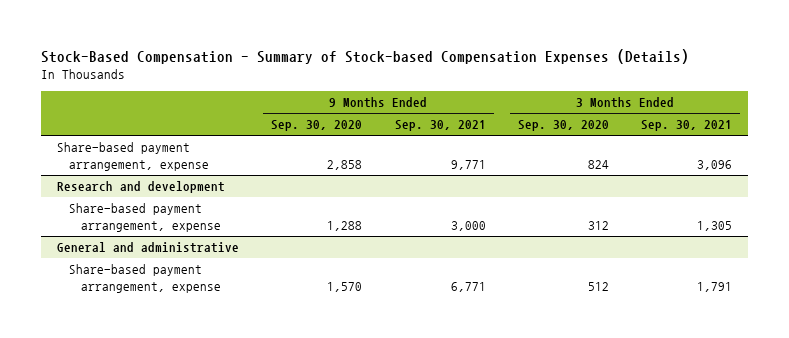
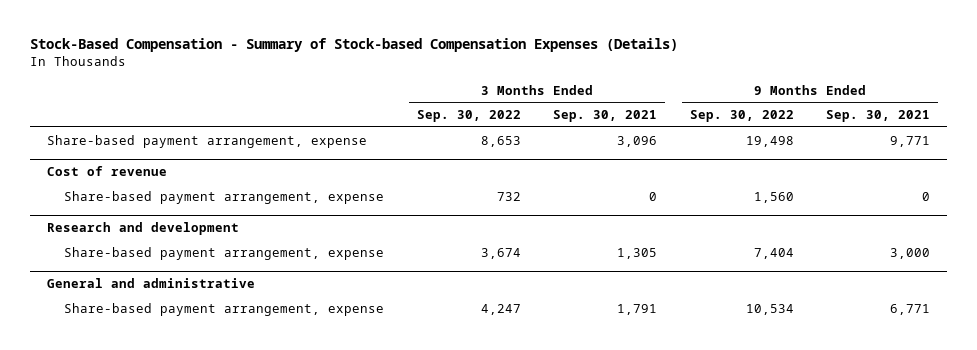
[271,120,363,132] Sep. 30, 2020 -> none
[517,120,609,132] Sep. 30, 2020 -> none
none -> [416,110,521,123] Sep. 30, 2022
none -> [689,110,794,123] Sep. 30, 2022
none -> [46,165,167,176] Cost of revenue
none -> [64,190,385,204] Share-based payment arrangement, expense

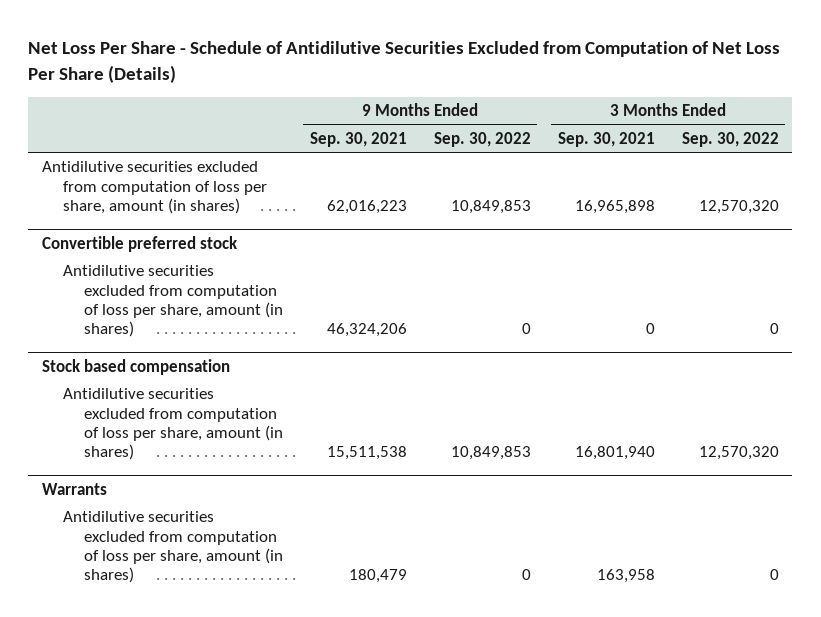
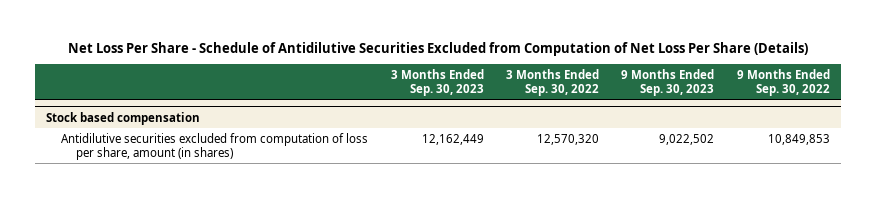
[309,131,407,147] Sep. 30, 2021 -> none
[557,131,655,147] Sep. 30, 2021 -> none
none -> [390,68,484,96] 3 Months Ended Sep. 30, 2023
none -> [621,68,715,96] 9 Months Ended Sep. 30, 2023
[42,161,267,215] Antidilutive securities excluded from computation of loss per share, amount (in shares) -> none
[42,235,239,252] Convertible preferred stock -> none
[62,265,283,338] Antidilutive securities excluded from computation of loss per share, amount (in shares) -> none
[42,482,108,495] Warrants -> none
[62,511,283,584] Antidilutive securities excluded from computation of loss per share, amount (in shares) -> none

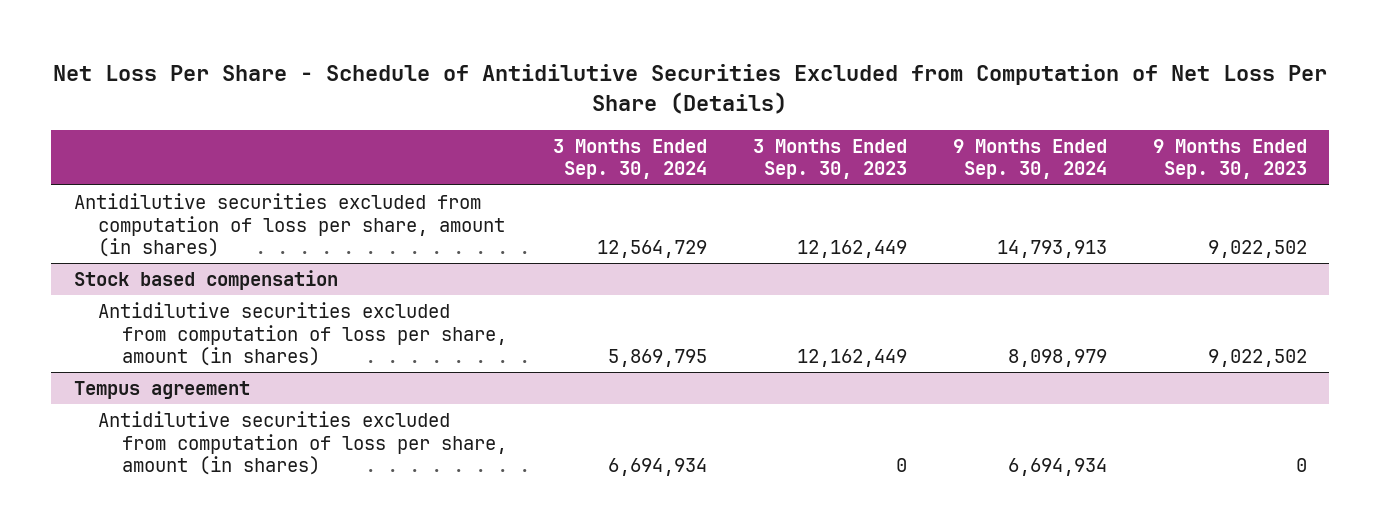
[505,68,599,96] 3 Months Ended Sep. 30, 2022 -> none
[736,68,830,96] 9 Months Ended Sep. 30, 2022 -> none
none -> [553,139,708,180] 3 Months Ended Sep. 30, 2024
none -> [952,139,1107,180] 9 Months Ended Sep. 30, 2024
none -> [73,193,506,257] Antidilutive securities excluded from computation of loss per share, amount (in shares)
none -> [73,381,250,400] Tempus agreement
none -> [98,411,508,475] Antidilutive securities excluded from computation of loss per share, amount (in shares)

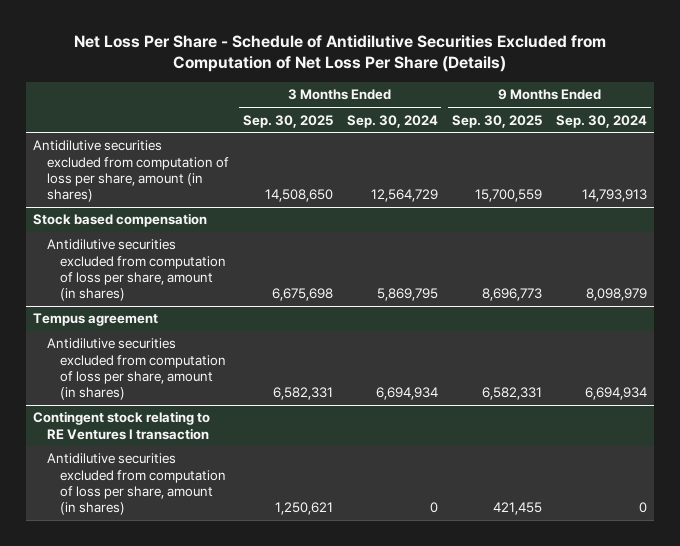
[752,139,907,180] 3 Months Ended Sep. 30, 2023 -> none
[1152,139,1307,180] 9 Months Ended Sep. 30, 2023 -> none
none -> [242,114,333,128] Sep. 30, 2025
none -> [451,114,542,128] Sep. 30, 2025
none -> [32,411,210,440] Contingent stock relating to RE Ventures I transaction
none -> [46,453,227,515] Antidilutive securities excluded from computation of loss per share, amount (in shares)

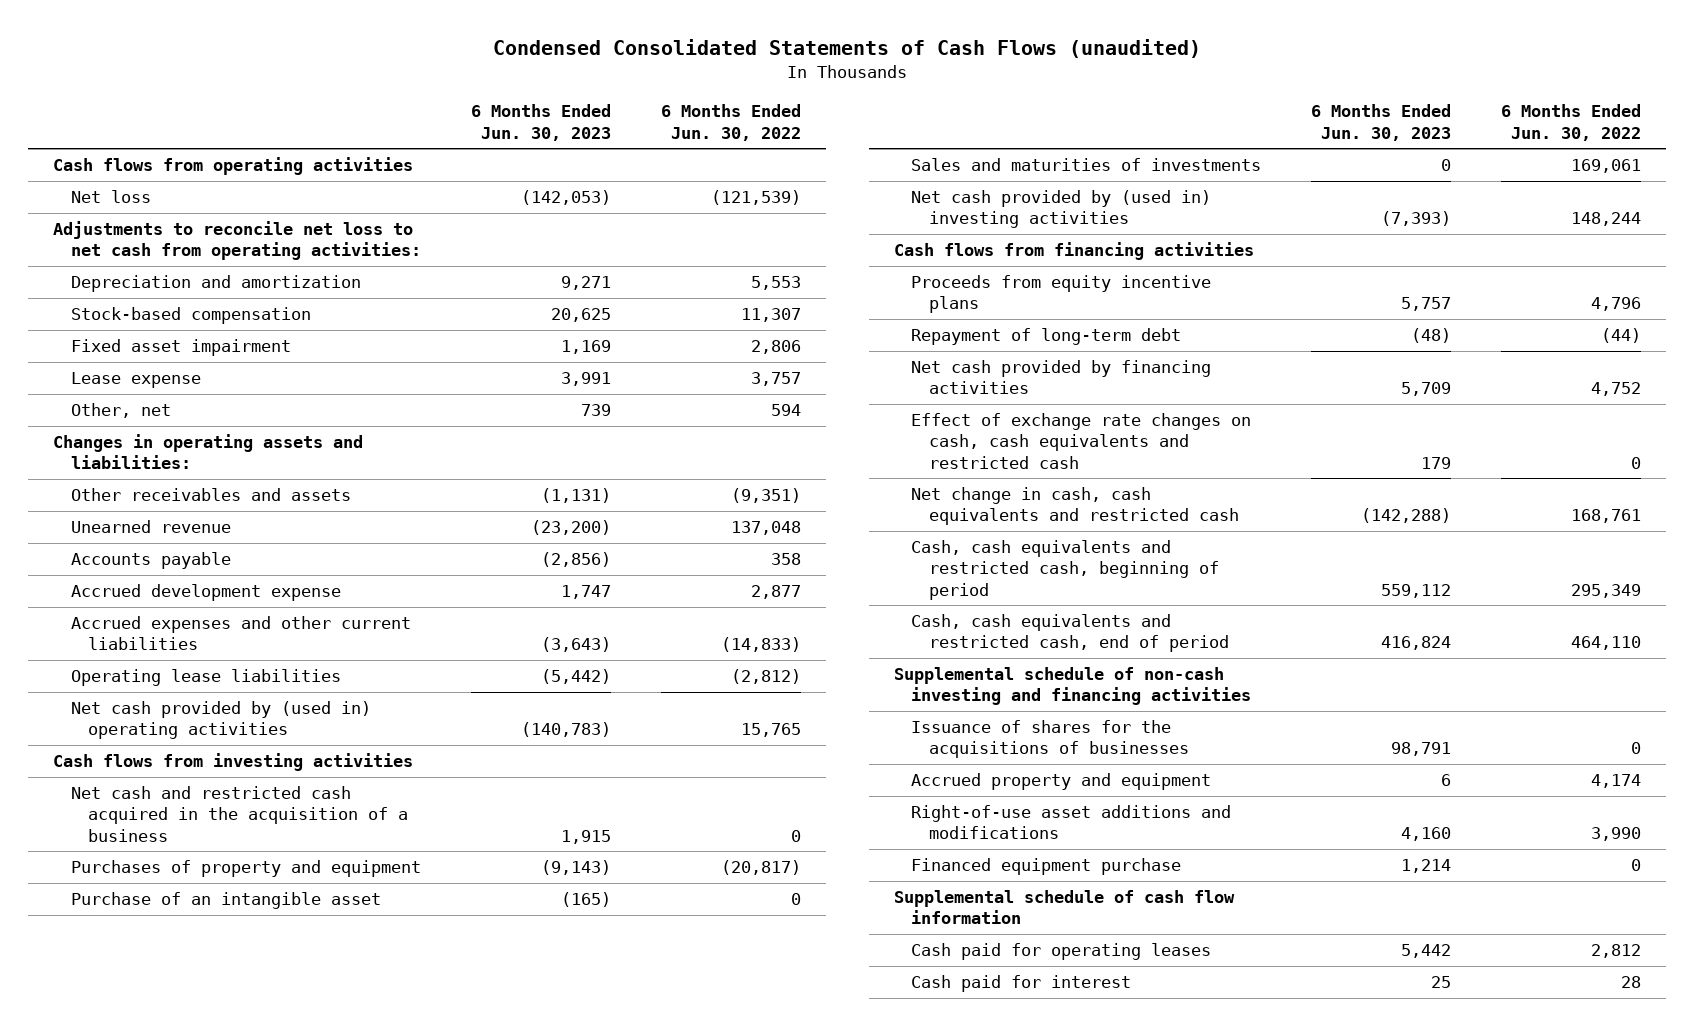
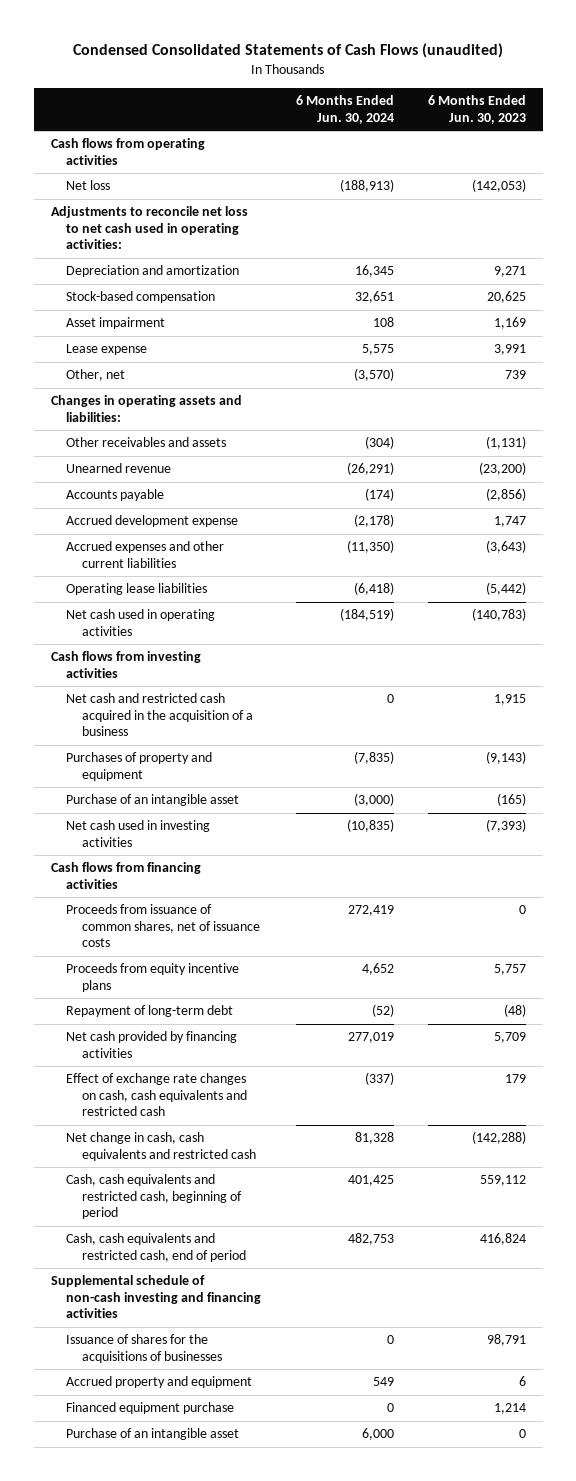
[660,104,801,141] 6 Months Ended Jun. 30, 2022 -> none
none -> [295,95,394,124] 6 Months Ended Jun. 30, 2024
[52,221,421,261] Adjustments to reconcile net loss to net cash from operating activities: -> [50,206,248,250] Adjustments to reconcile net loss to net cash used in operating activities:
[70,339,291,357] Fixed asset impairment -> [66,317,166,330] Asset impairment
[70,701,371,740] Net cash provided by (used in) operating activities -> [66,609,216,636] Net cash used in operating activities
[911,158,1262,172] Sales and maturities of investments -> none
[911,190,1212,229] Net cash provided by (used in) investing activities -> [66,820,211,847] Net cash used in investing activities
none -> [66,904,261,948] Proceeds from issuance of common shares, net of issuance costs
[911,805,1232,840] Right-of-use asset additions and modifications -> none
[893,890,1235,925] Supplemental schedule of cash flow information -> none
[911,943,1212,961] Cash paid for operating leases -> none
[911,975,1132,993] Cash paid for interest -> none
none -> [66,1428,240,1441] Purchase of an intangible asset

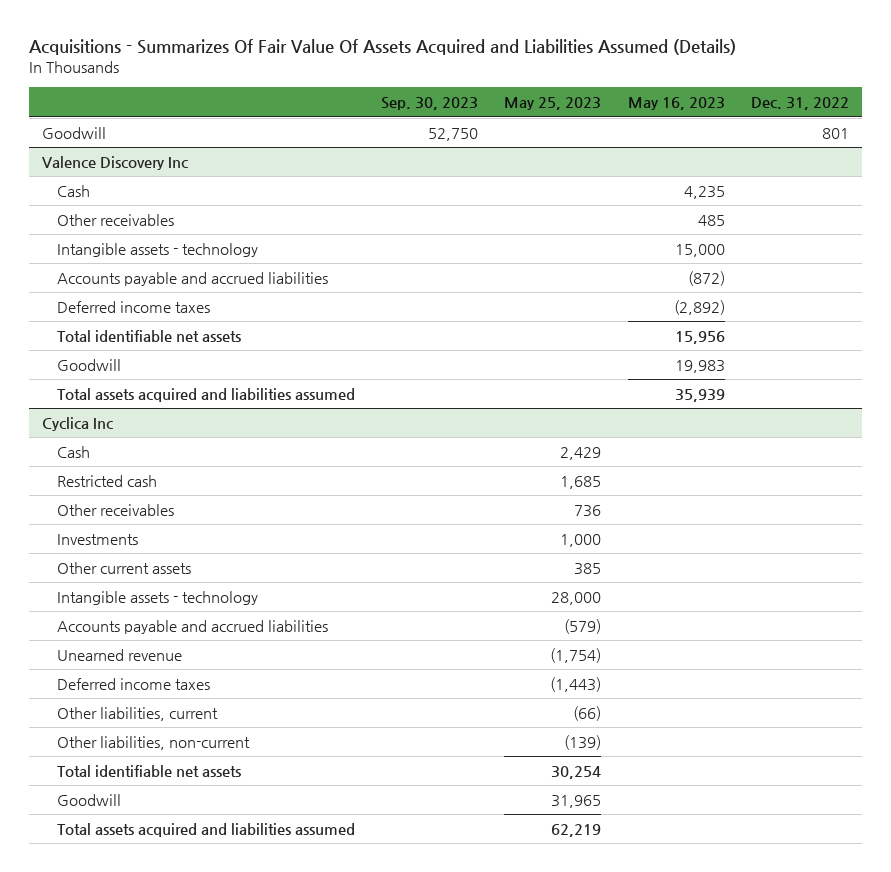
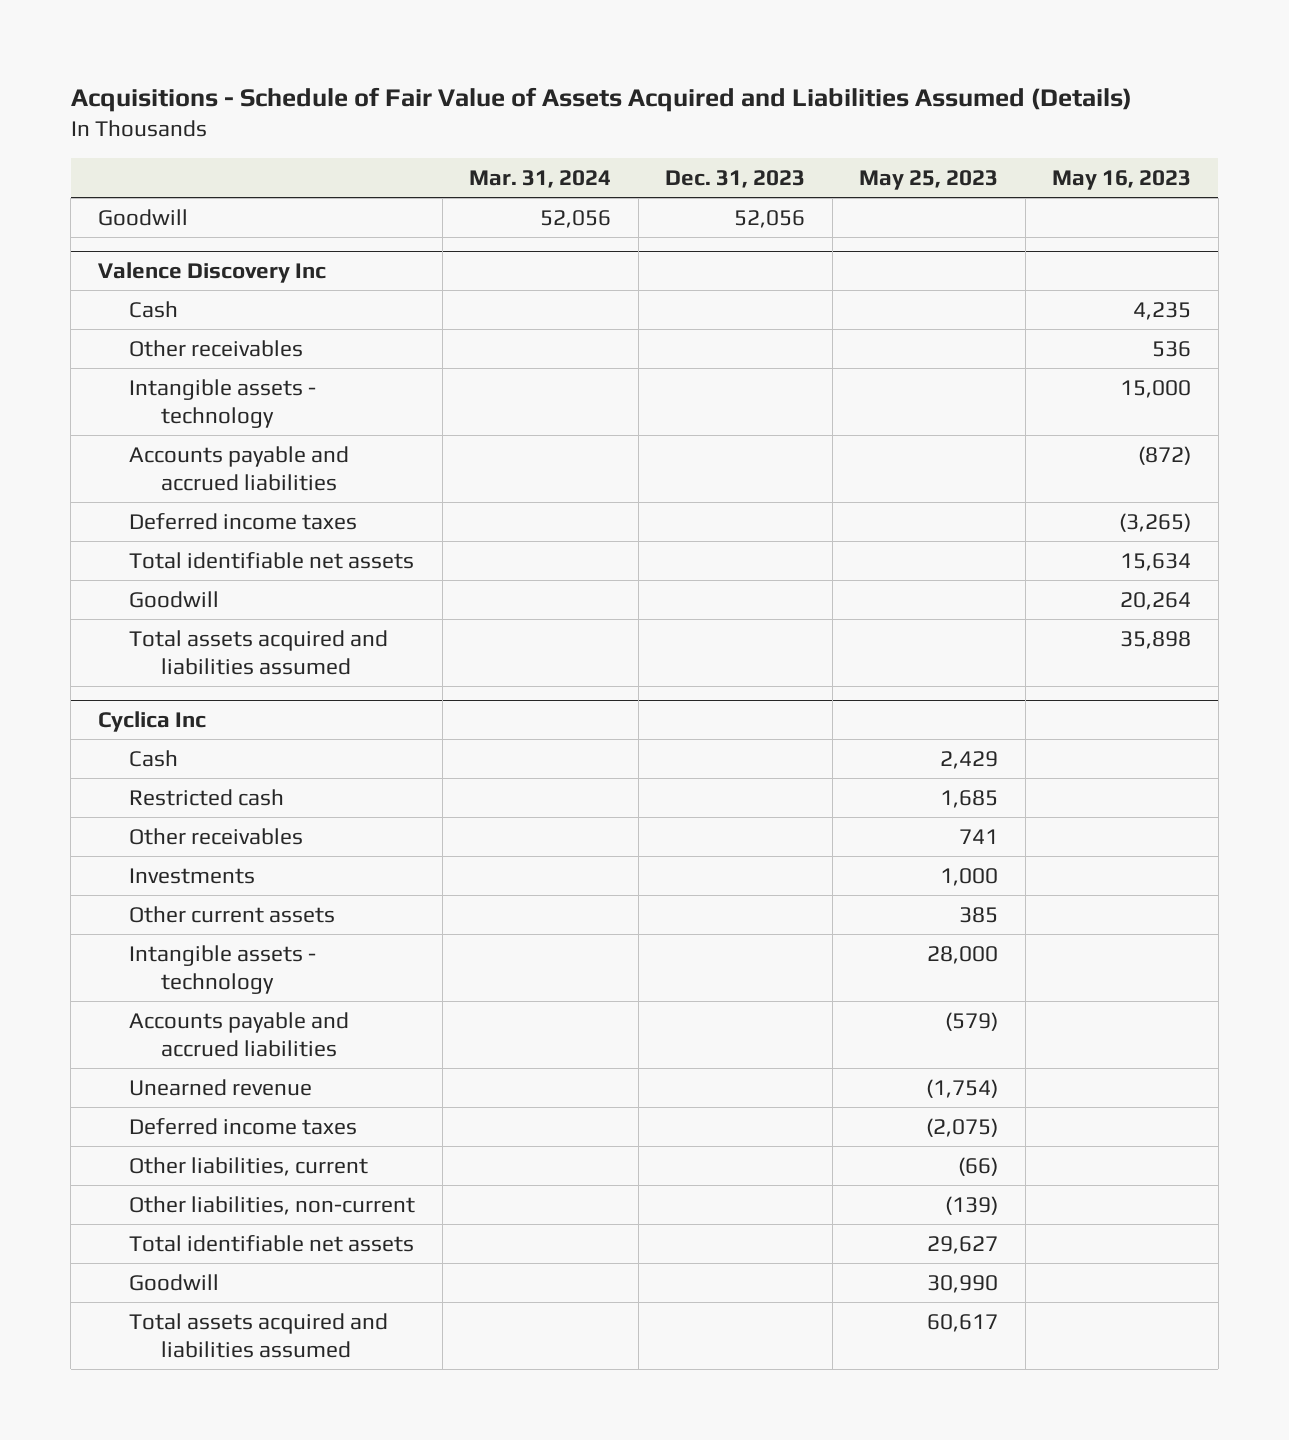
[29,39,737,56] Acquisitions - Summarizes Of Fair Value Of Assets Acquired and Liabilities Assumed (Details) -> [70,86,1132,112] Acquisitions - Schedule of Fair Value of Assets Acquired and Liabilities Assumed (Details)
[381,97,479,111] Sep. 30, 2023 -> none
[750,97,849,111] Dec. 31, 2022 -> none
none -> [469,169,612,188] Mar. 31, 2024
none -> [665,169,806,188] Dec. 31, 2023
[697,214,725,226] 485 -> [1152,340,1192,357] 536
[673,299,725,315] (2,892) -> [1119,512,1192,532] (3,265)
[674,330,725,344] 15,956 -> [1120,552,1192,571] 15,634
[674,359,725,373] 19,983 -> [1120,591,1192,610] 20,264
[674,388,725,402] 35,939 -> [1120,630,1192,649] 35,898
[574,504,602,517] 736 -> [959,828,999,844] 741
[550,676,602,692] (1,443) -> [926,1117,999,1137] (2,075)
[551,765,602,779] 30,254 -> [927,1235,999,1254] 29,627
[551,794,602,808] 31,965 -> [927,1274,999,1293] 30,990
[551,823,602,837] 62,219 -> [927,1313,999,1332] 60,617

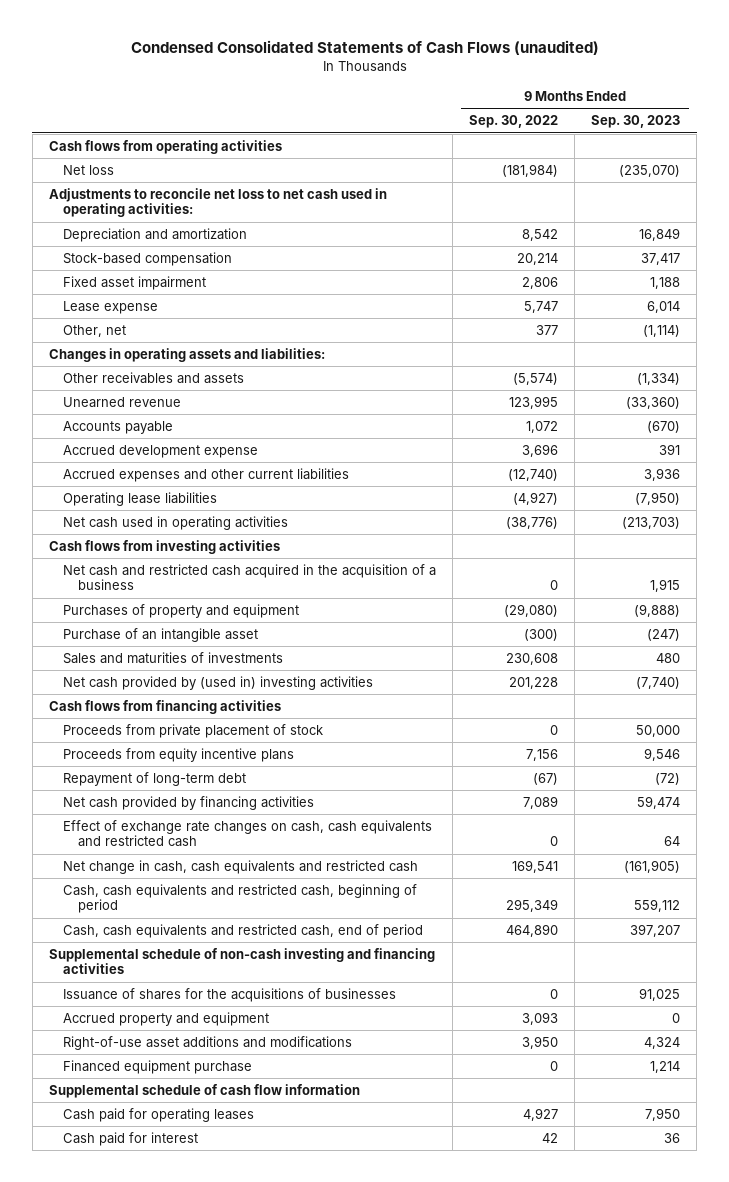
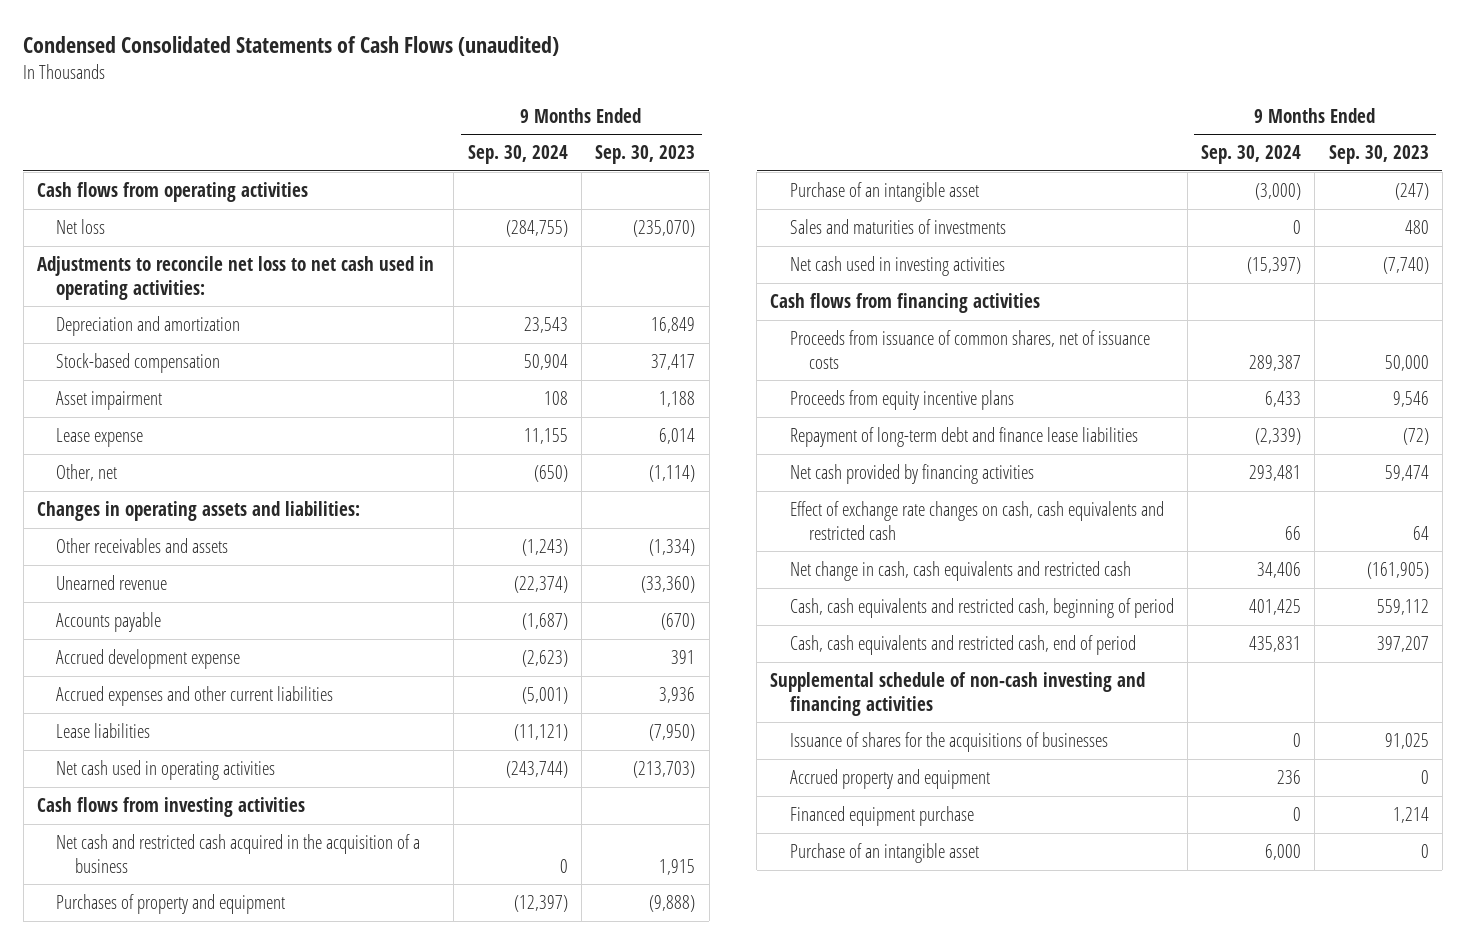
[469,115,559,129] Sep. 30, 2022 -> none
none -> [467,145,568,165] Sep. 30, 2024
[63,276,207,291] Fixed asset impairment -> [56,391,163,411] Asset impairment
[63,492,218,507] Operating lease liabilities -> [56,723,151,739] Lease liabilities
[63,676,374,691] Net cash provided by (used in) investing activities -> [789,256,1005,277] Net cash used in investing activities
[63,724,324,739] Proceeds from private placement of stock -> none
none -> [789,330,1150,369] Proceeds from issuance of common shares, net of issuance costs
[63,772,247,787] Repayment of long-term debt -> [789,427,1138,448] Repayment of long-term debt and finance lease liabilities
[63,1036,353,1051] Right-of-use asset additions and modifications -> none
[48,1084,360,1099] Supplemental schedule of cash flow information -> none
[63,1108,255,1123] Cash paid for operating leases -> none
[63,1132,199,1147] Cash paid for interest -> none
none -> [789,843,979,864] Purchase of an intangible asset

